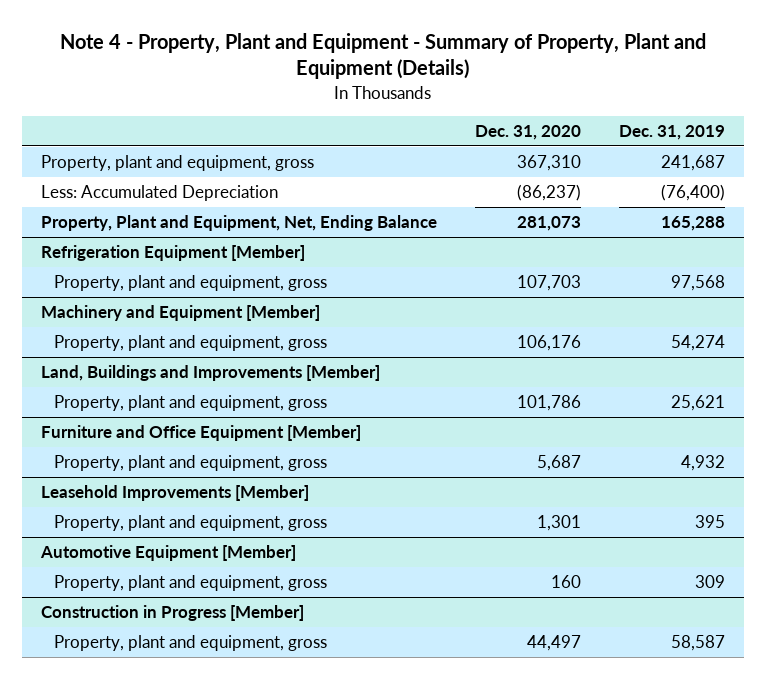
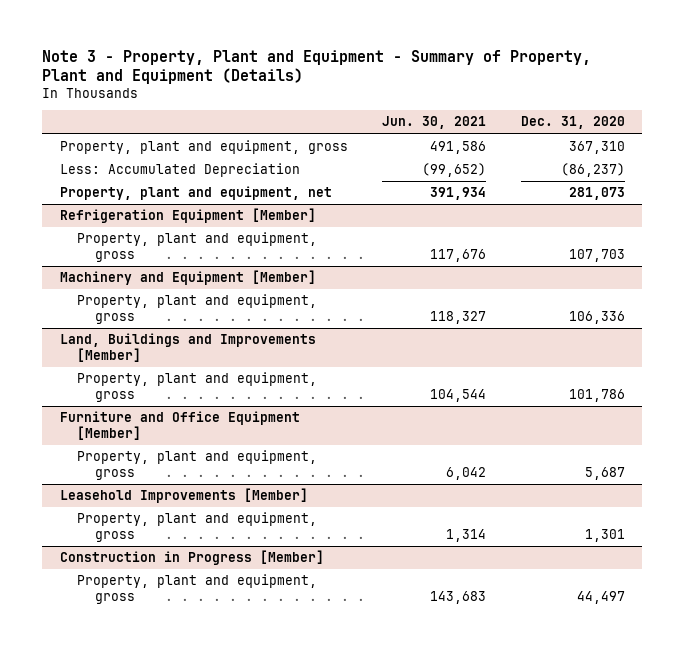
[59,32,706,80] Note 4 - Property, Plant and Equipment - Summary of Property, Plant and Equipment (Details) -> [42,49,592,85] Note 3 - Property, Plant and Equipment - Summary of Property, Plant and Equipment (Details)
[618,124,725,140] Dec. 31, 2019 -> none
none -> [382,116,487,130] Jun. 30, 2021
[40,215,437,232] Property, Plant and Equipment, Net, Ending Balance -> [59,186,332,201] Property, plant and equipment, net
[516,335,581,352] 106,176 -> [569,311,626,325] 106,336
[39,545,296,562] Automotive Equipment [Member] -> none
[53,575,327,592] Property, plant and equipment, gross -> none

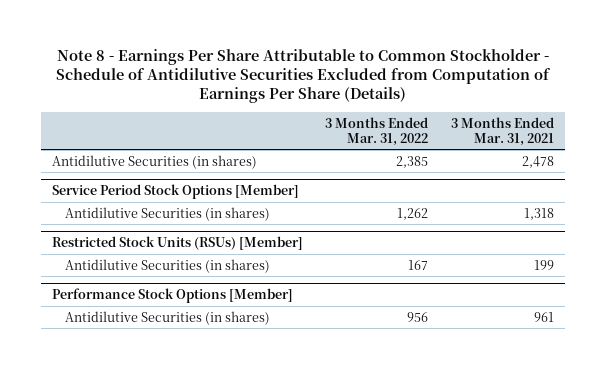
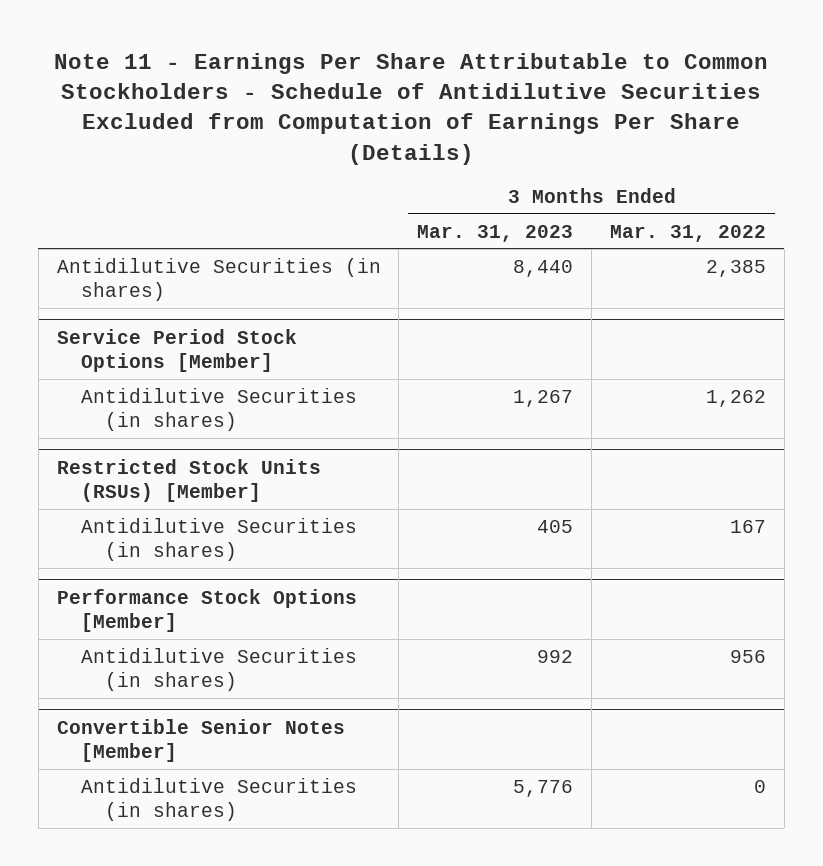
[55,48,551,104] Note 8 - Earnings Per Share Attributable to Common Stockholder - Schedule of Antidilutive Securities Excluded from Computation of Earnings Per Share (Details) -> [54,52,769,165] Note 11 - Earnings Per Share Attributable to Common Stockholders - Schedule of Antidilutive Securities Excluded from Computation of Earnings Per Share (Details)
[450,116,554,146] 3 Months Ended Mar. 31, 2021 -> none
none -> [417,224,574,242] Mar. 31, 2023
none -> [56,718,345,762] Convertible Senior Notes [Member]
none -> [80,777,357,821] Antidilutive Securities (in shares)

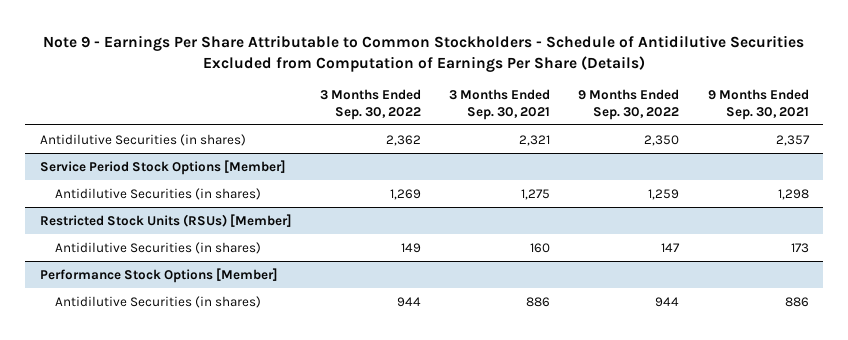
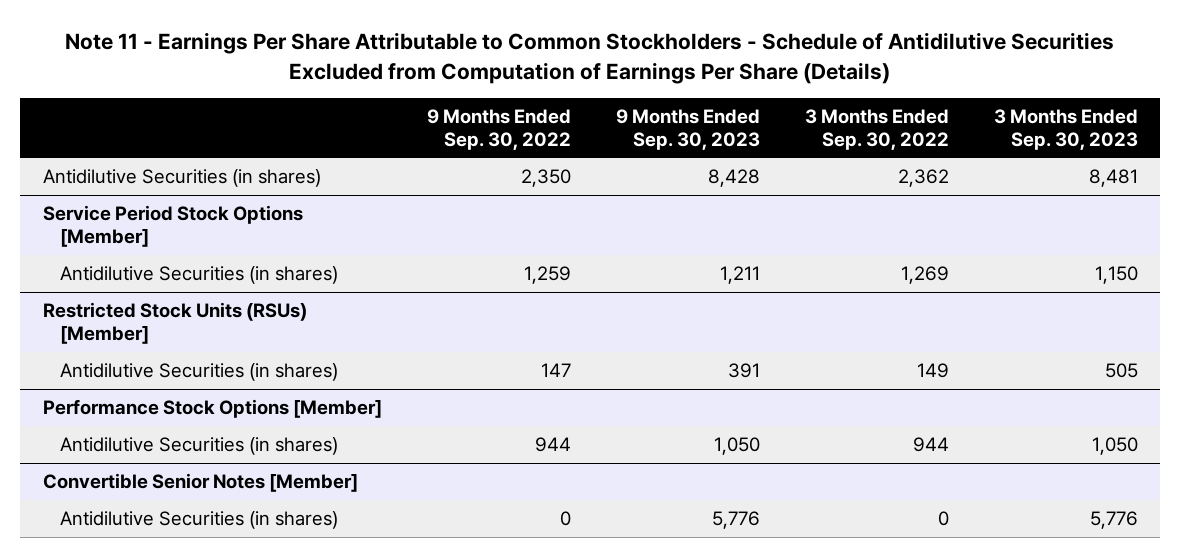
[43,34,805,72] Note 9 - Earnings Per Share Attributable to Common Stockholders - Schedule of Antidilutive Securities Excluded from Computation of Earnings Per Share (Details) -> [65,32,1115,84] Note 11 - Earnings Per Share Attributable to Common Stockholders - Schedule of Antidilutive Securities Excluded from Computation of Earnings Per Share (Details)
[449,89,551,120] 3 Months Ended Sep. 30, 2021 -> none
[707,89,809,120] 9 Months Ended Sep. 30, 2021 -> none
none -> [615,108,760,150] 9 Months Ended Sep. 30, 2023
none -> [993,108,1138,150] 3 Months Ended Sep. 30, 2023
none -> [42,473,358,493] Convertible Senior Notes [Member]
none -> [60,511,339,530] Antidilutive Securities (in shares)

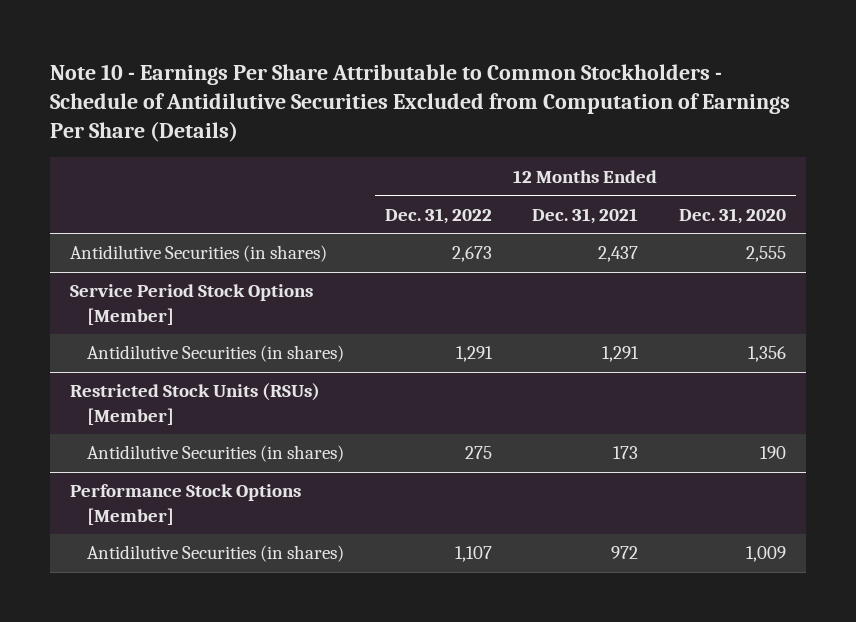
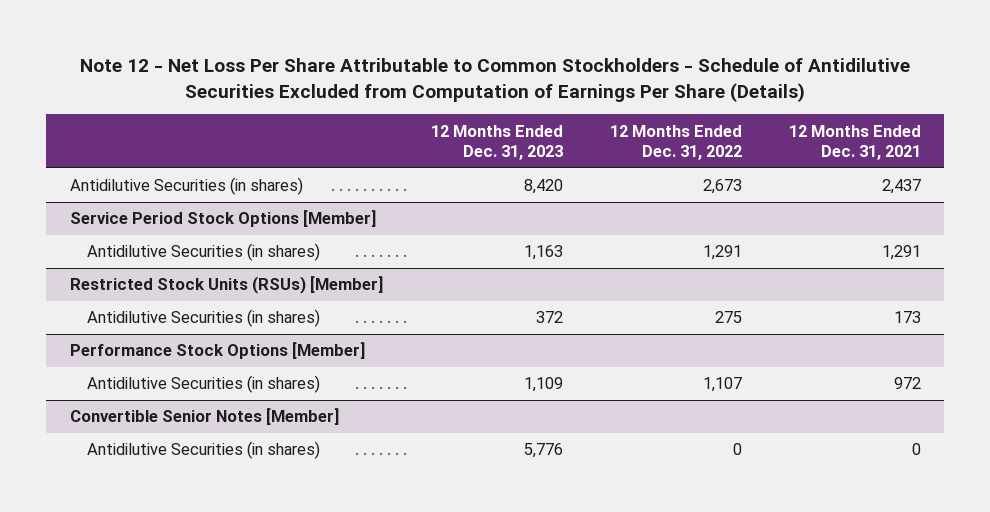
[50,63,791,143] Note 10 - Earnings Per Share Attributable to Common Stockholders - Schedule of Antidilutive Securities Excluded from Computation of Earnings Per Share (Details) -> [80,57,911,102] Note 12 - Net Loss Per Share Attributable to Common Stockholders - Schedule of Antidilutive Securities Excluded from Computation of Earnings Per Share (Details)
[678,207,786,224] Dec. 31, 2020 -> none
none -> [430,124,563,160] 12 Months Ended Dec. 31, 2023
none -> [69,408,340,426] Convertible Senior Notes [Member]
none -> [87,441,321,460] Antidilutive Securities (in shares)

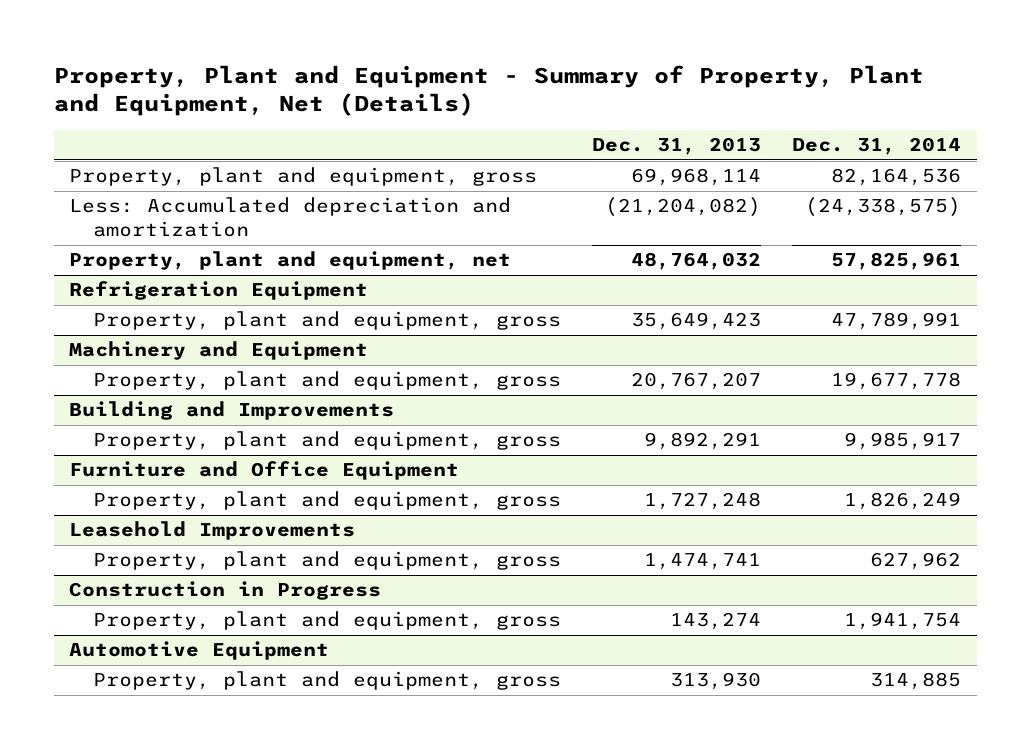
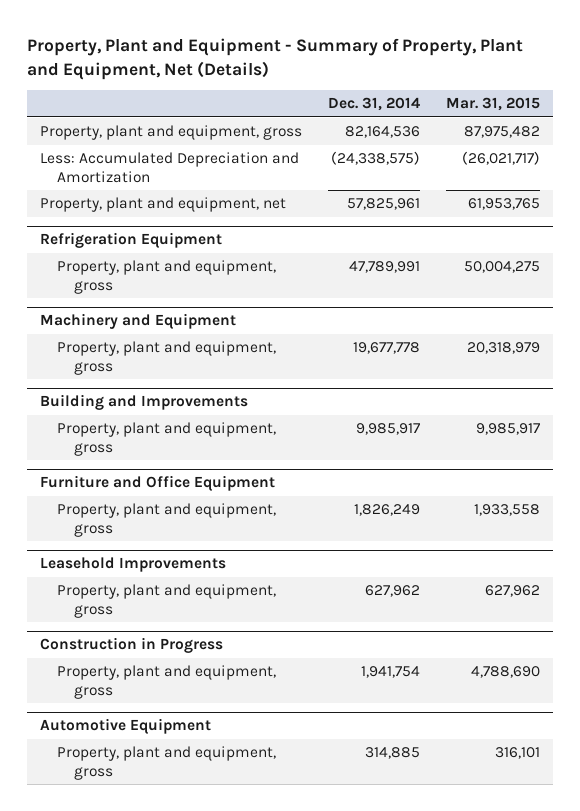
[592,137,762,156] Dec. 31, 2013 -> none
none -> [446,97,541,112] Mar. 31, 2015
[69,197,512,238] Less: Accumulated depreciation and amortization -> [40,152,300,183] Less: Accumulated Depreciation and Amortization

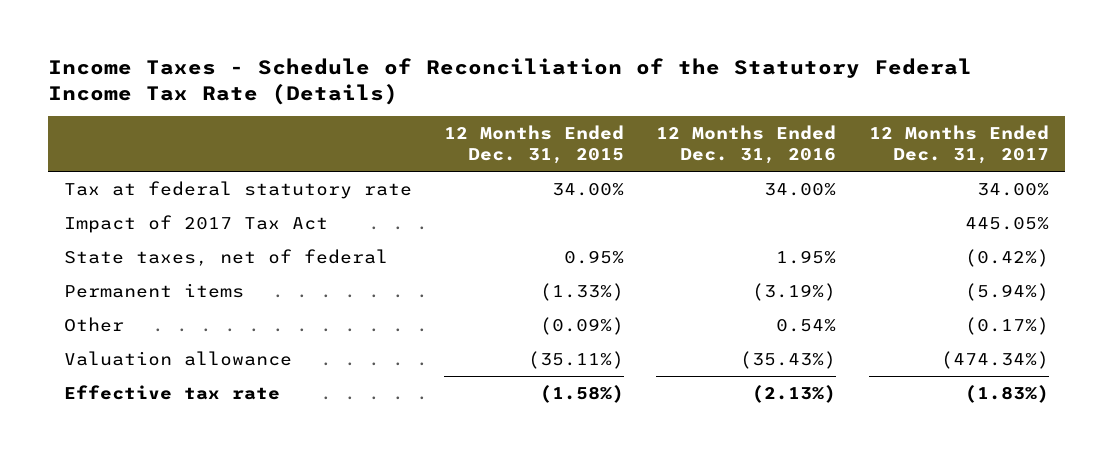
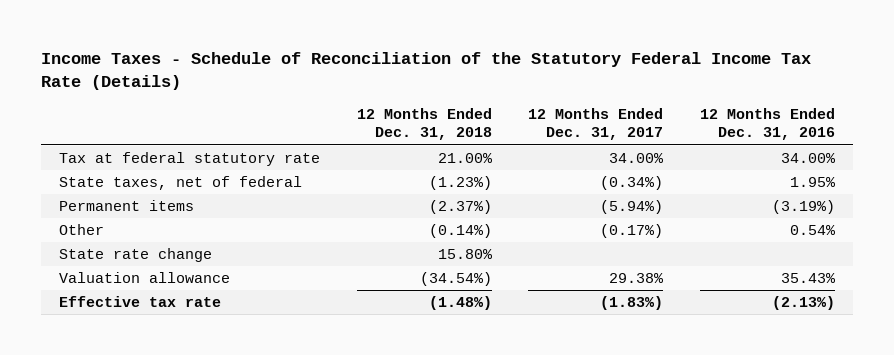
[443,125,624,165] 12 Months Ended Dec. 31, 2015 -> none
none -> [356,107,492,141] 12 Months Ended Dec. 31, 2018
[63,214,328,233] Impact of 2017 Tax Act -> none
[964,248,1049,267] (0.42%) -> [600,176,664,191] (0.34%)
none -> [59,248,213,263] State rate change
[740,350,837,369] (35.43%) -> [780,273,836,284] 35.43%
[940,350,1049,369] (474.34%) -> [609,273,665,284] 29.38%

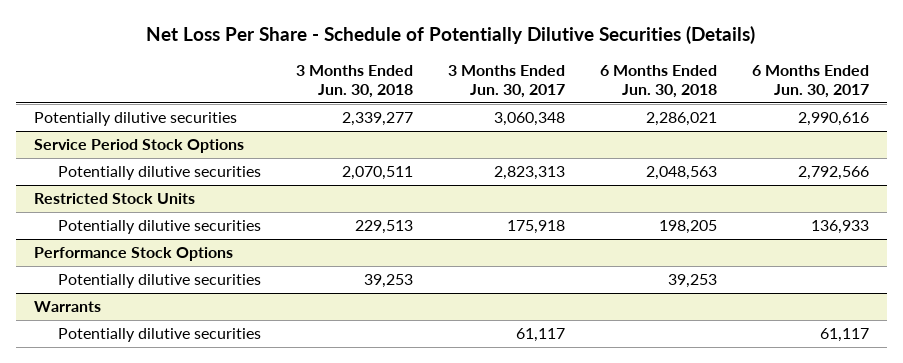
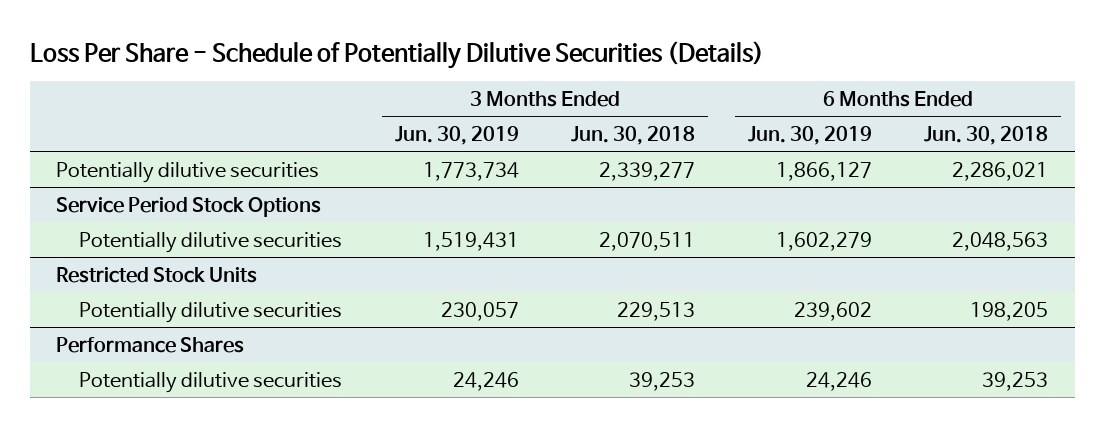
[146,26,756,45] Net Loss Per Share - Schedule of Potentially Dilutive Securities (Details) -> [29,41,764,70] Loss Per Share - Schedule of Potentially Dilutive Securities (Details)
[448,65,566,99] 3 Months Ended Jun. 30, 2017 -> none
[752,65,870,99] 6 Months Ended Jun. 30, 2017 -> none
none -> [394,126,519,146] Jun. 30, 2019
none -> [747,126,872,146] Jun. 30, 2019
[33,247,233,262] Performance Stock Options -> [56,336,245,353] Performance Shares
[33,301,101,313] Warrants -> none
[58,328,262,343] Potentially dilutive securities -> none

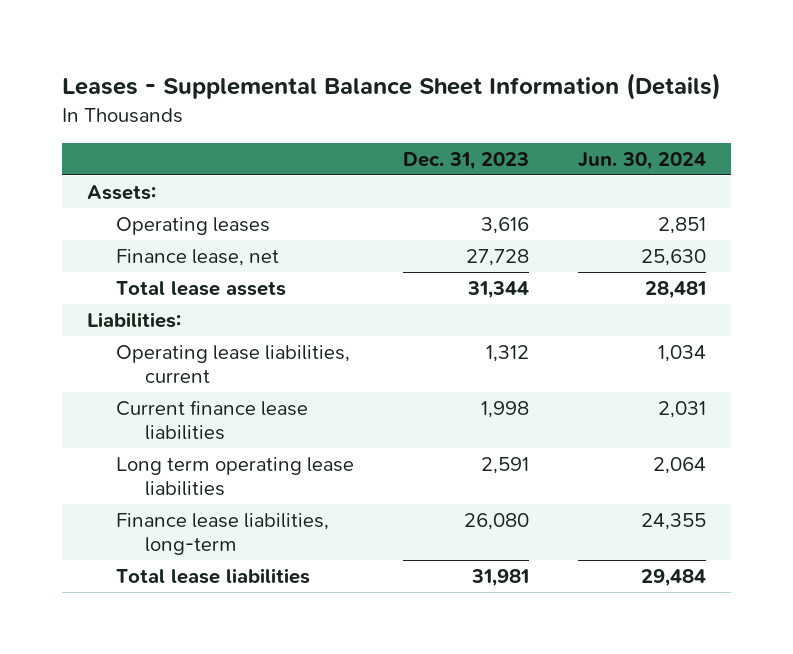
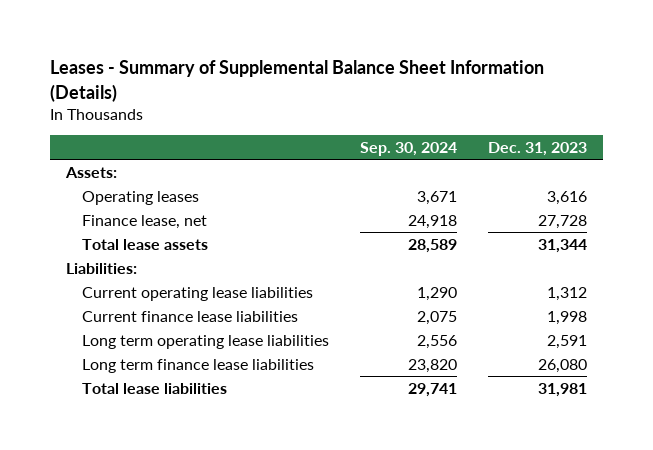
[62,73,722,101] Leases - Supplemental Balance Sheet Information (Details) -> [50,60,545,102] Leases - Summary of Supplemental Balance Sheet Information (Details)
[578,152,707,171] Jun. 30, 2024 -> none
none -> [359,141,457,156] Sep. 30, 2024
[116,344,351,384] Operating lease liabilities, current -> [81,286,313,301] Current operating lease liabilities
[116,512,330,556] Finance lease liabilities, long-term -> [81,358,314,373] Long term finance lease liabilities

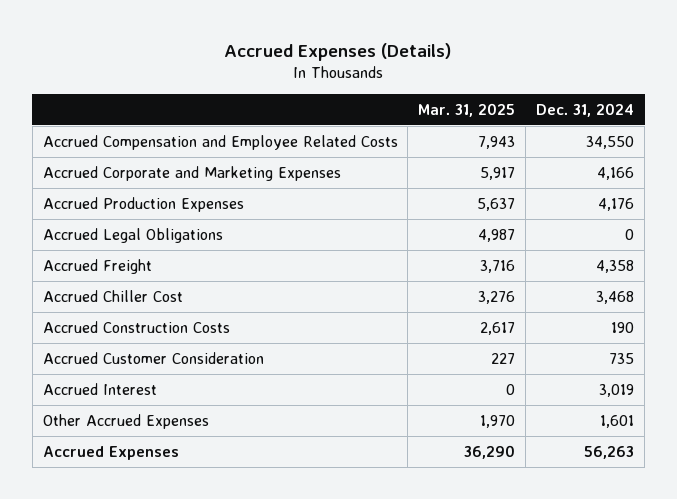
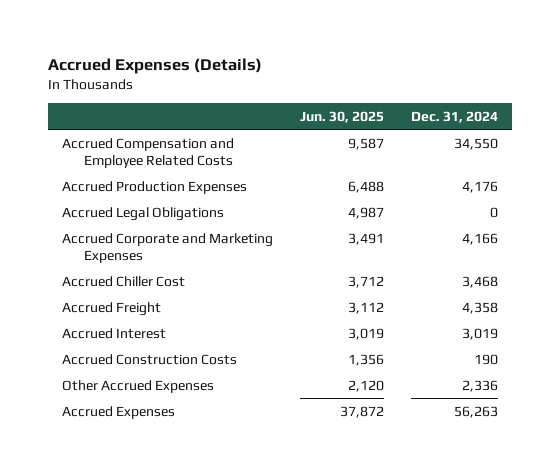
[418,102,516,117] Mar. 31, 2025 -> none
none -> [299,110,384,123] Jun. 30, 2025
[42,165,341,181] Accrued Corporate and Marketing Expenses -> [61,232,273,263] Accrued Corporate and Marketing Expenses
[42,351,264,364] Accrued Customer Consideration -> none
[42,258,152,274] Accrued Freight -> [61,301,161,316] Accrued Freight
[42,320,230,333] Accrued Construction Costs -> [61,353,237,365] Accrued Construction Costs
[600,414,635,428] 1,601 -> [462,379,499,392] 2,336

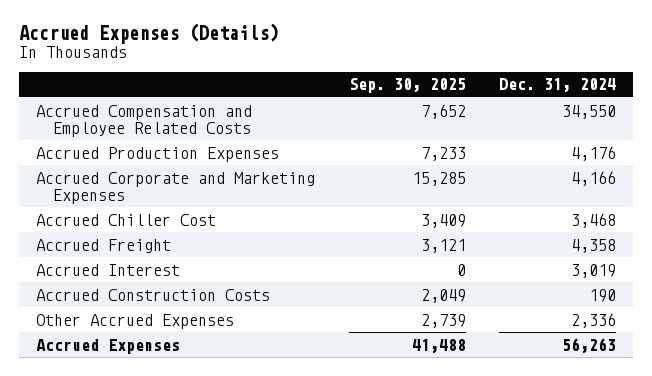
[299,110,384,123] Jun. 30, 2025 -> none
none -> [348,78,466,94] Sep. 30, 2025
[61,206,224,221] Accrued Legal Obligations -> none

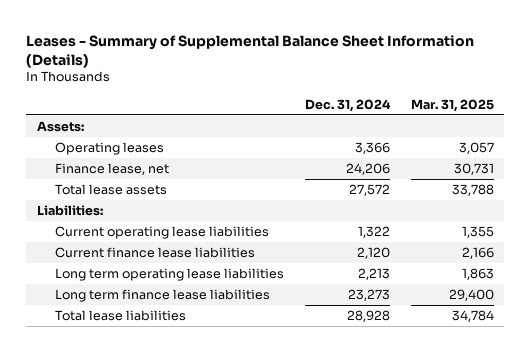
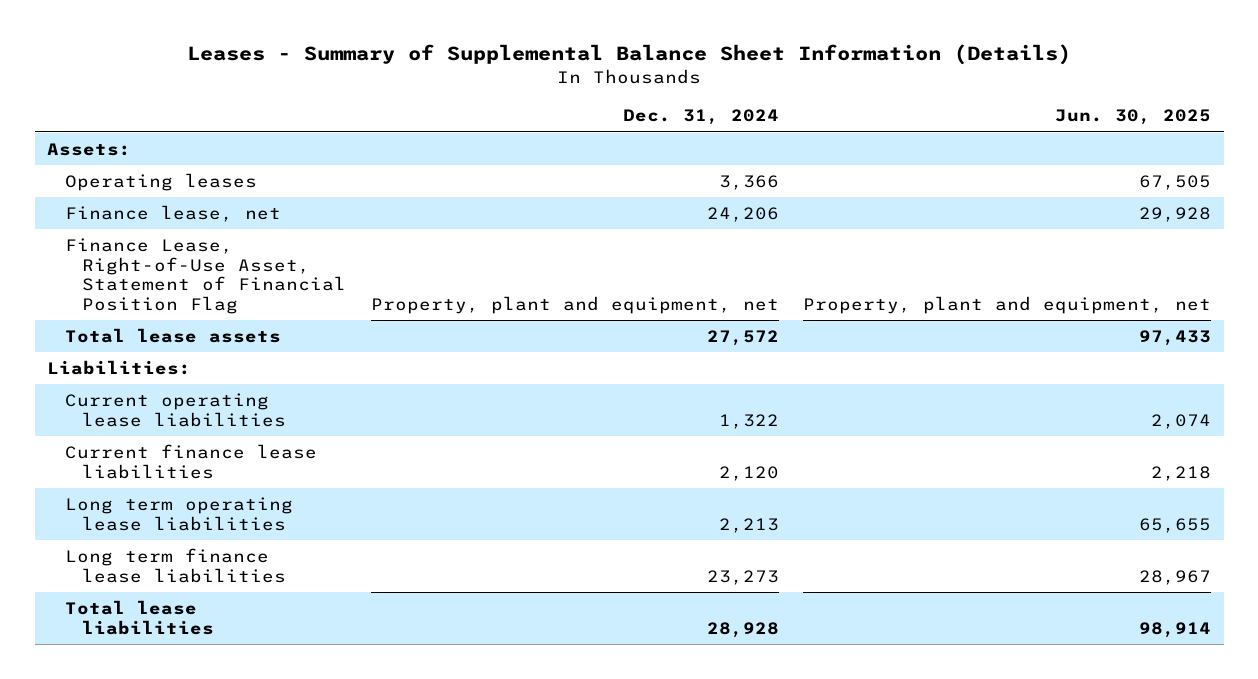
[410,98,494,112] Mar. 31, 2025 -> none
none -> [1055,109,1212,126] Jun. 30, 2025
none -> [64,237,347,314] Finance Lease, Right-of-Use Asset, Statement of Financial Position Flag

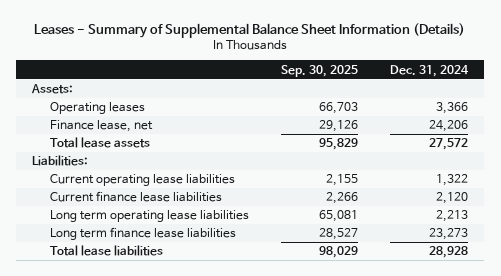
[1055,109,1212,126] Jun. 30, 2025 -> none
none -> [280,64,358,77] Sep. 30, 2025
[64,237,347,314] Finance Lease, Right-of-Use Asset, Statement of Financial Position Flag -> none

